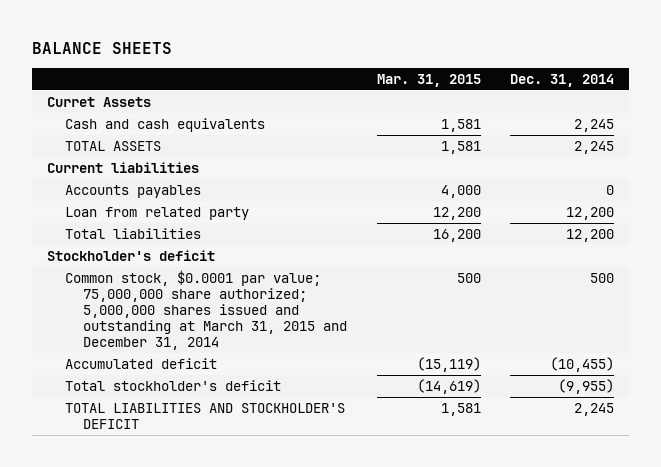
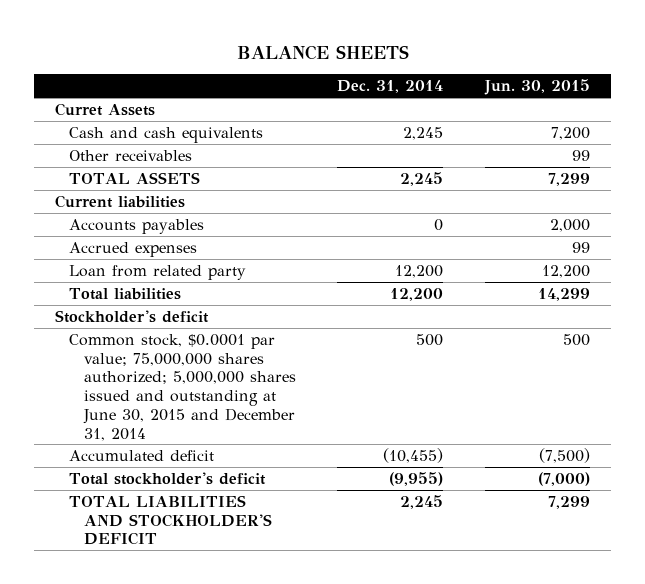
[376,73,481,87] Mar. 31, 2015 -> none
none -> [484,79,591,96] Jun. 30, 2015
none -> [69,149,193,161] Other receivables
none -> [69,241,198,257] Accrued expenses
[65,269,348,351] Common stock, $0.0001 par value; 75,000,000 share authorized; 5,000,000 shares issued and outstanding at March 31, 2015 and December 31, 2014 -> [69,333,296,441] Common stock, $0.0001 par value; 75,000,000 shares authorized; 5,000,000 shares issued and outstanding at June 30, 2015 and December 31, 2014

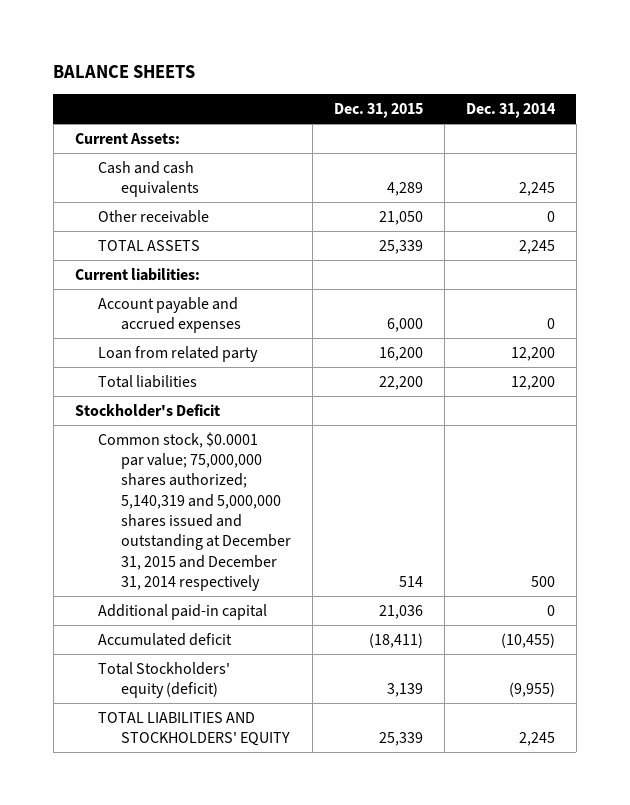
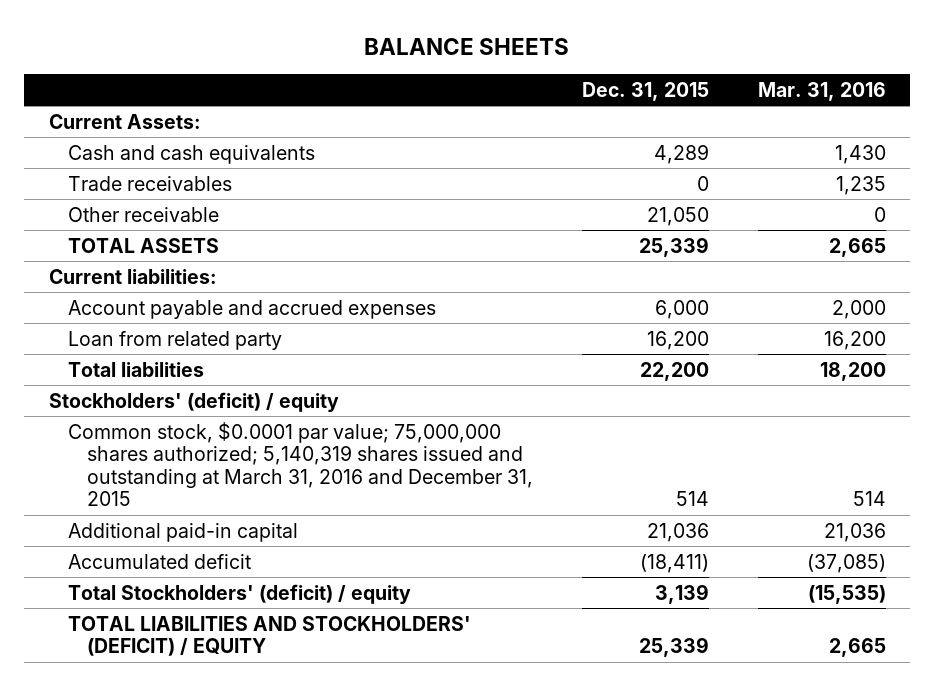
[465,102,556,118] Dec. 31, 2014 -> none
none -> [757,81,886,101] Mar. 31, 2016
none -> [68,175,233,191] Trade receivables
[74,403,220,417] Stockholder's Deficit -> [48,391,339,412] Stockholders' (deficit) / equity
[97,431,291,592] Common stock, $0.0001 par value; 75,000,000 shares authorized; 5,140,319 and 5,000,000 shares issued and outstanding at December 31, 2015 and December 31, 2014 respectively -> [68,421,534,507] Common stock, $0.0001 par value; 75,000,000 shares authorized; 5,140,319 shares issued and outstanding at March 31, 2016 and December 31, 2015
[97,661,230,698] Total Stockholders' equity (deficit) -> [68,583,412,604] Total Stockholders' (deficit) / equity
[97,711,290,746] TOTAL LIABILITIES AND STOCKHOLDERS' EQUITY -> [68,615,472,657] TOTAL LIABILITIES AND STOCKHOLDERS' (DEFICIT) / EQUITY

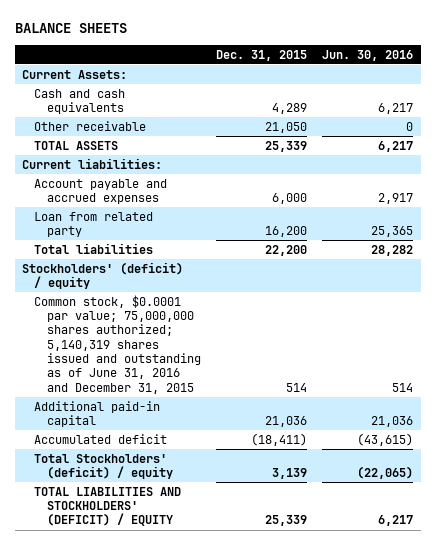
[757,81,886,101] Mar. 31, 2016 -> none
none -> [322,49,414,61] Jun. 30, 2016
[68,175,233,191] Trade receivables -> none
[68,421,534,507] Common stock, $0.0001 par value; 75,000,000 shares authorized; 5,140,319 shares issued and outstanding at March 31, 2016 and December 31, 2015 -> [34,294,201,394] Common stock, $0.0001 par value; 75,000,000 shares authorized; 5,140,319 shares issued and outstanding as of June 31, 2016 and December 31, 2015

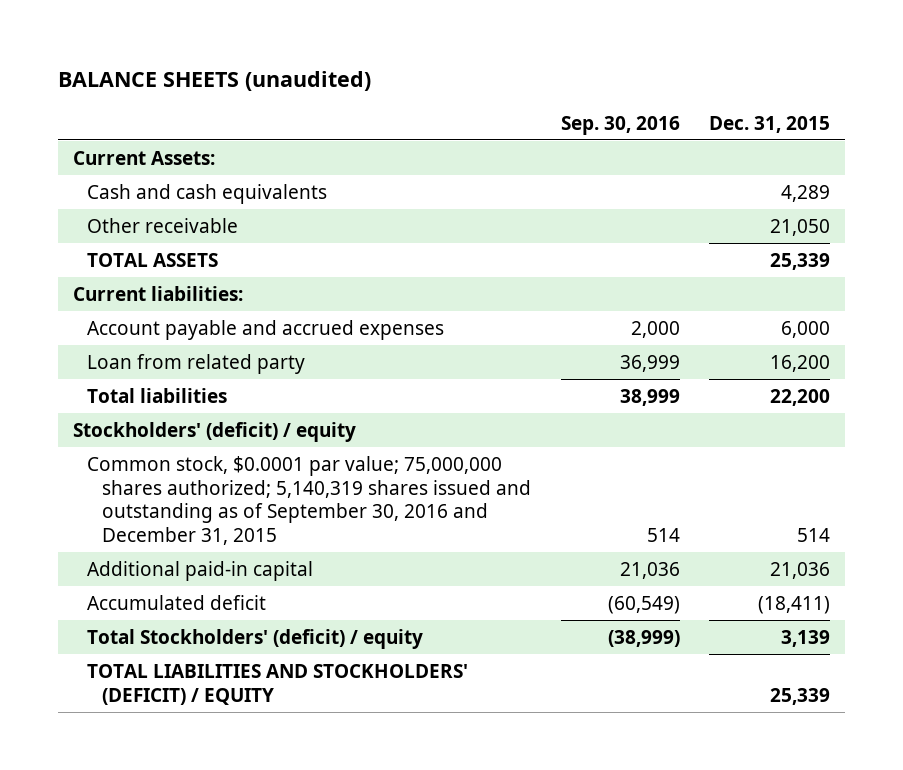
[14,23,127,34] BALANCE SHEETS -> [57,71,371,92] BALANCE SHEETS (unaudited)
[322,49,414,61] Jun. 30, 2016 -> none
none -> [560,115,680,135] Sep. 30, 2016
[34,294,201,394] Common stock, $0.0001 par value; 75,000,000 shares authorized; 5,140,319 shares issued and outstanding as of June 31, 2016 and December 31, 2015 -> [87,455,532,546] Common stock, $0.0001 par value; 75,000,000 shares authorized; 5,140,319 shares issued and outstanding as of September 30, 2016 and December 31, 2015

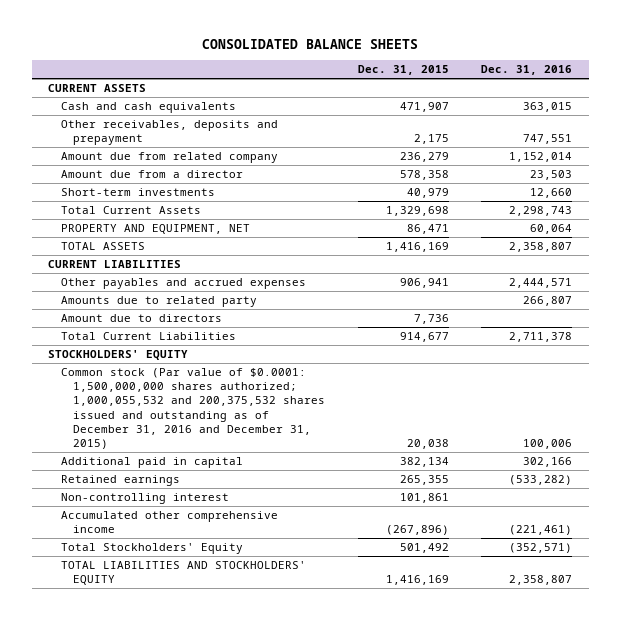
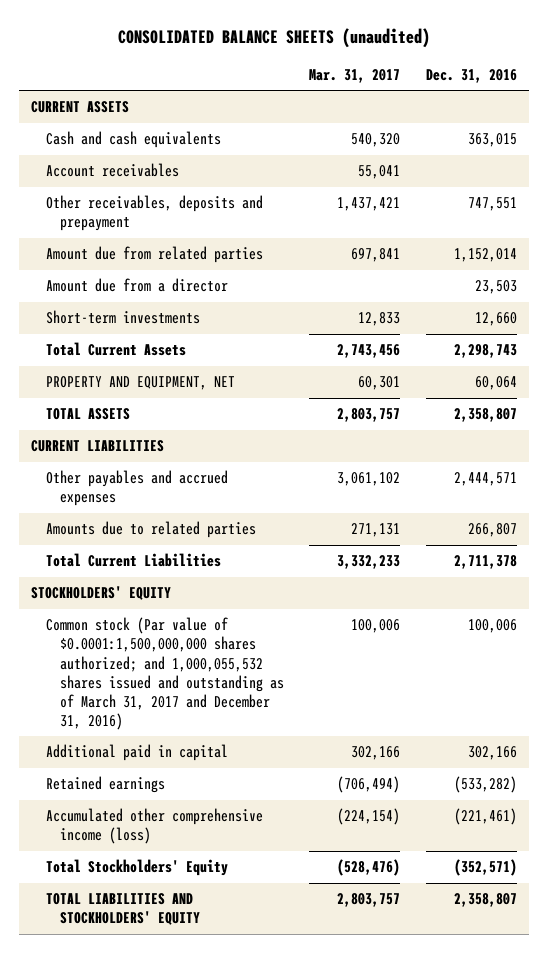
[202,39,419,50] CONSOLIDATED BALANCE SHEETS -> [118,28,431,49] CONSOLIDATED BALANCE SHEETS (unaudited)
[357,65,449,76] Dec. 31, 2015 -> none
none -> [309,68,401,83] Mar. 31, 2017
none -> [45,163,179,178] Account receivables
[60,152,278,164] Amount due from related company -> [45,246,263,264] Amount due from related parties
[60,314,222,323] Amount due to directors -> none
[60,296,257,308] Amounts due to related party -> [45,521,256,539] Amounts due to related parties
[60,368,326,449] Common stock (Par value of $0.0001: 1,500,000,000 shares authorized; 1,000,055,532 and 200,375,532 shares issued and outstanding as of December 31, 2016 and December 31, 2015) -> [45,617,284,730] Common stock (Par value of $0.0001:1,500,000,000 shares authorized; and 1,000,055,532 shares issued and outstanding as of March 31, 2017 and December 31, 2016)
[60,493,229,505] Non-controlling interest -> none
[60,511,278,534] Accumulated other comprehensive income -> [45,808,263,845] Accumulated other comprehensive income (loss)

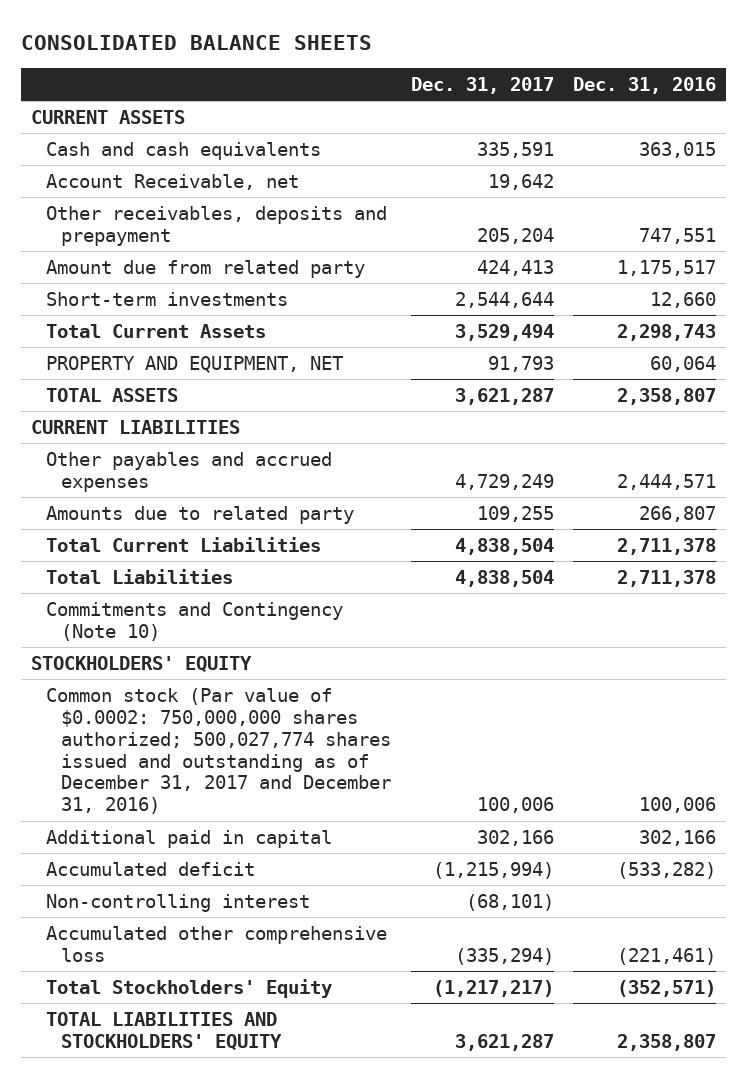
[118,28,431,49] CONSOLIDATED BALANCE SHEETS (unaudited) -> [21,34,373,50] CONSOLIDATED BALANCE SHEETS
[309,68,401,83] Mar. 31, 2017 -> none
none -> [410,76,554,94] Dec. 31, 2017
[45,163,179,178] Account receivables -> [46,173,300,190] Account Receivable, net
[45,278,228,293] Amount due from a director -> none
[45,246,263,264] Amount due from related parties -> [46,259,366,278] Amount due from related party
[453,248,517,263] 1,152,014 -> [617,259,717,276] 1,175,517
[45,521,256,539] Amounts due to related parties -> [46,505,355,524] Amounts due to related party
none -> [46,568,234,584] Total Liabilities
none -> [46,601,344,641] Commitments and Contingency (Note 10)
[45,617,284,730] Common stock (Par value of $0.0001:1,500,000,000 shares authorized; and 1,000,055,532 shares issued and outstanding as of March 31, 2017 and December 31, 2016) -> [46,687,392,815] Common stock (Par value of $0.0002: 750,000,000 shares authorized; 500,027,774 shares issued and outstanding as of December 31, 2017 and December 31, 2016)
[45,776,165,794] Retained earnings -> [46,861,256,876] Accumulated deficit
none -> [46,893,311,912] Non-controlling interest
[45,808,263,845] Accumulated other comprehensive income (loss) -> [46,925,388,962] Accumulated other comprehensive loss

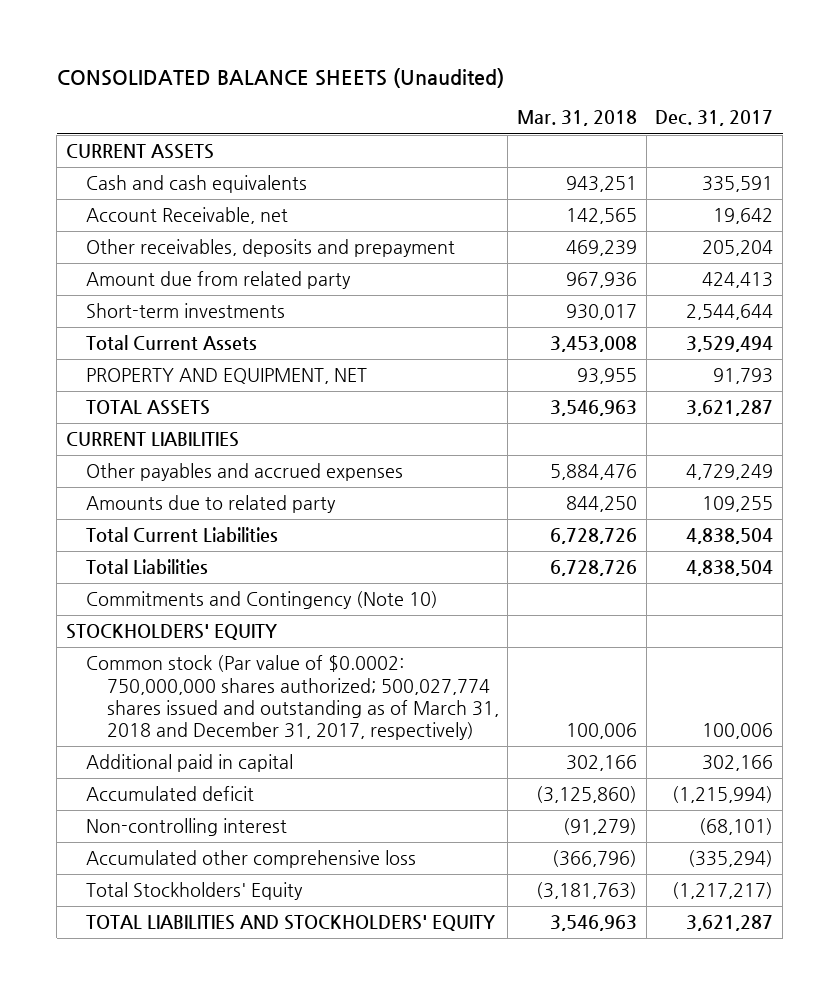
[21,34,373,50] CONSOLIDATED BALANCE SHEETS -> [56,67,504,88] CONSOLIDATED BALANCE SHEETS (Unaudited)
[573,76,717,94] Dec. 31, 2016 -> none
none -> [517,110,638,127] Mar. 31, 2018
[46,687,392,815] Common stock (Par value of $0.0002: 750,000,000 shares authorized; 500,027,774 shares issued and outstanding as of December 31, 2017 and December 31, 2016) -> [86,655,499,741] Common stock (Par value of $0.0002: 750,000,000 shares authorized; 500,027,774 shares issued and outstanding as of March 31, 2018 and December 31, 2017, respectively)

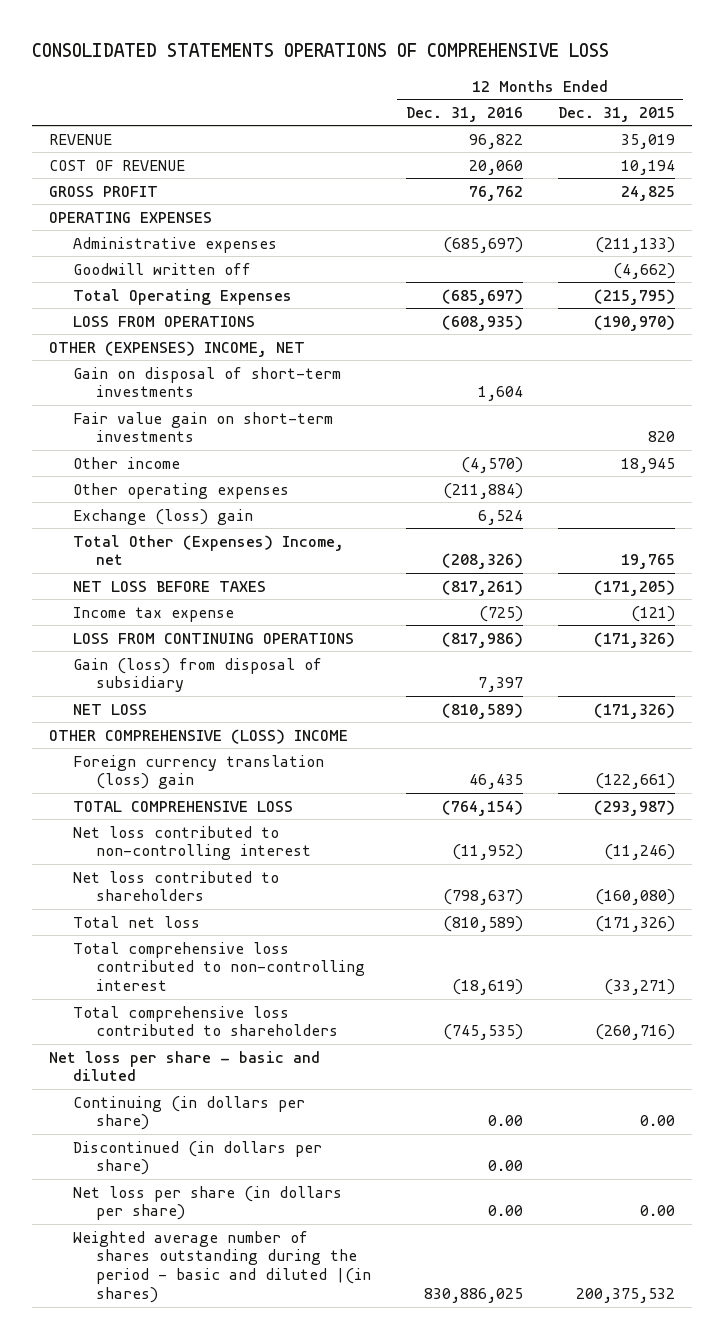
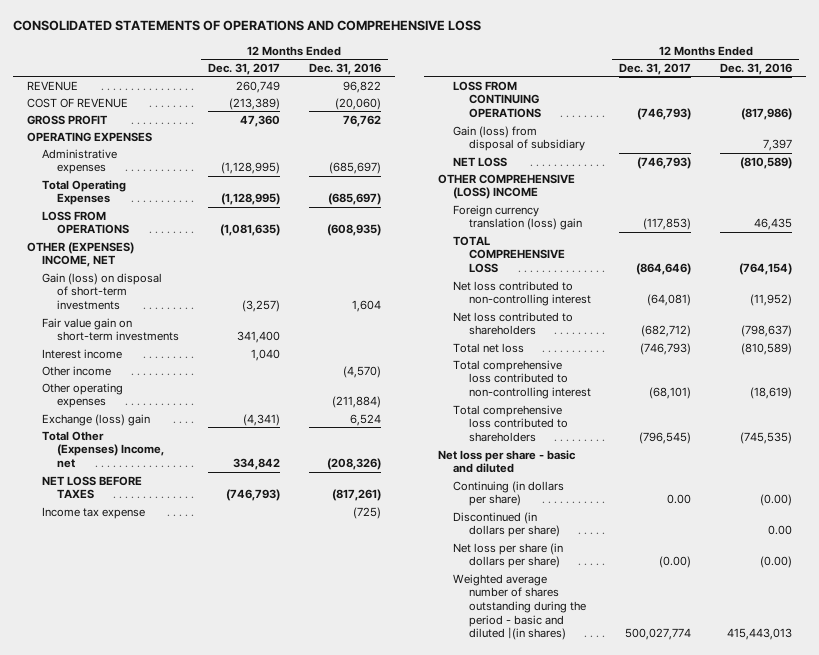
[31,42,609,57] CONSOLIDATED STATEMENTS OPERATIONS OF COMPREHENSIVE LOSS -> [12,20,481,32] CONSOLIDATED STATEMENTS OF OPERATIONS AND COMPREHENSIVE LOSS
[557,106,675,122] Dec. 31, 2015 -> none
none -> [208,62,281,75] Dec. 31, 2017
[468,159,523,175] 20,060 -> [334,97,381,110] (20,060)
[72,262,251,275] Goodwill written off -> none
[72,366,341,398] Gain on disposal of short-term investments -> [42,272,163,311] Gain (loss) on disposal of short-term investments
none -> [42,348,123,359] Interest income
[487,1115,523,1127] 0.00 -> [760,494,793,507] (0.00)
[487,1205,523,1217] 0.00 -> [760,556,793,569] (0.00)
[423,1288,523,1304] 830,886,025 -> [727,628,793,641] 415,443,013

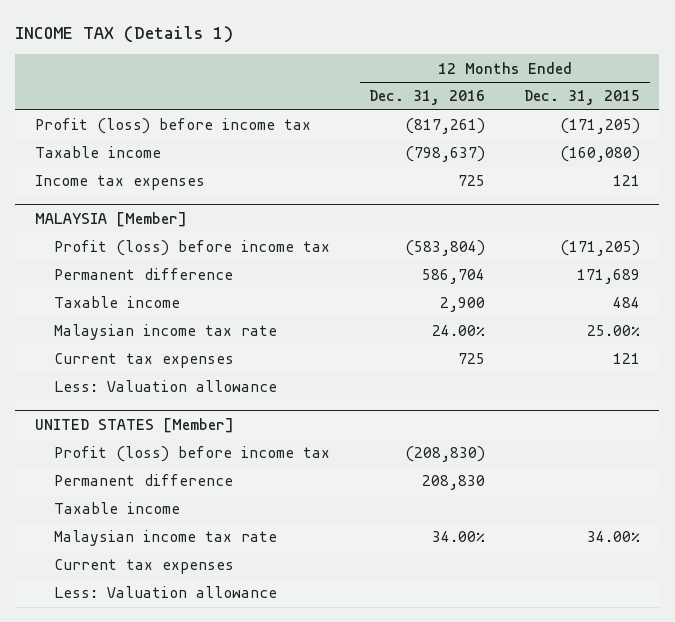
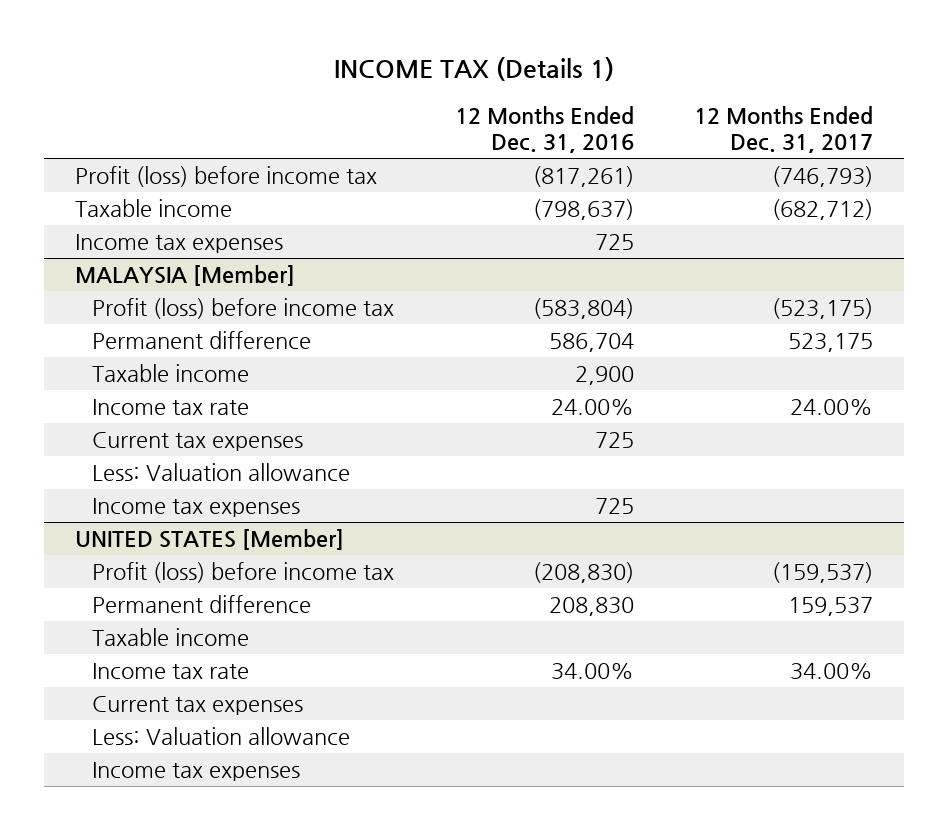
[524,90,641,106] Dec. 31, 2015 -> none
none -> [694,105,874,154] 12 Months Ended Dec. 31, 2017
[54,324,278,341] Malaysian income tax rate -> [92,398,250,415] Income tax rate
none -> [92,497,301,517] Income tax expenses
[54,530,278,547] Malaysian income tax rate -> [92,662,250,679] Income tax rate
none -> [92,761,301,781] Income tax expenses

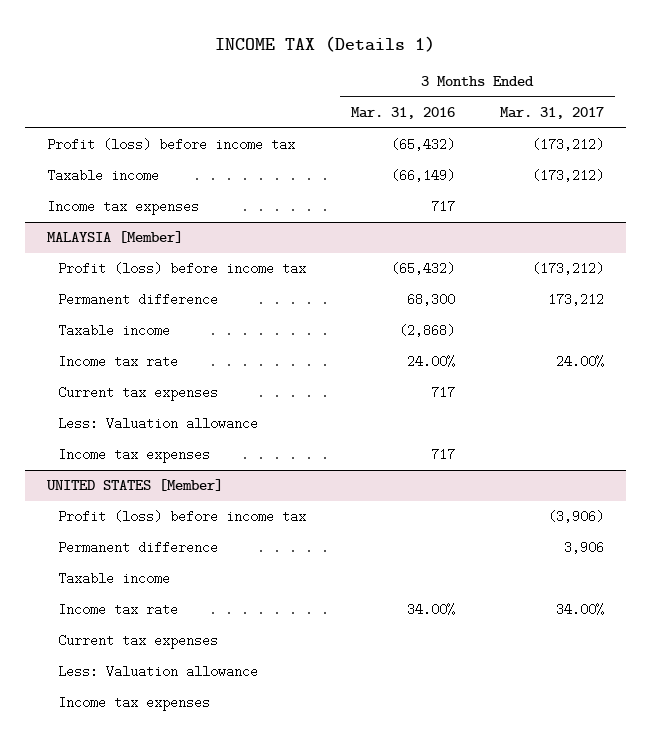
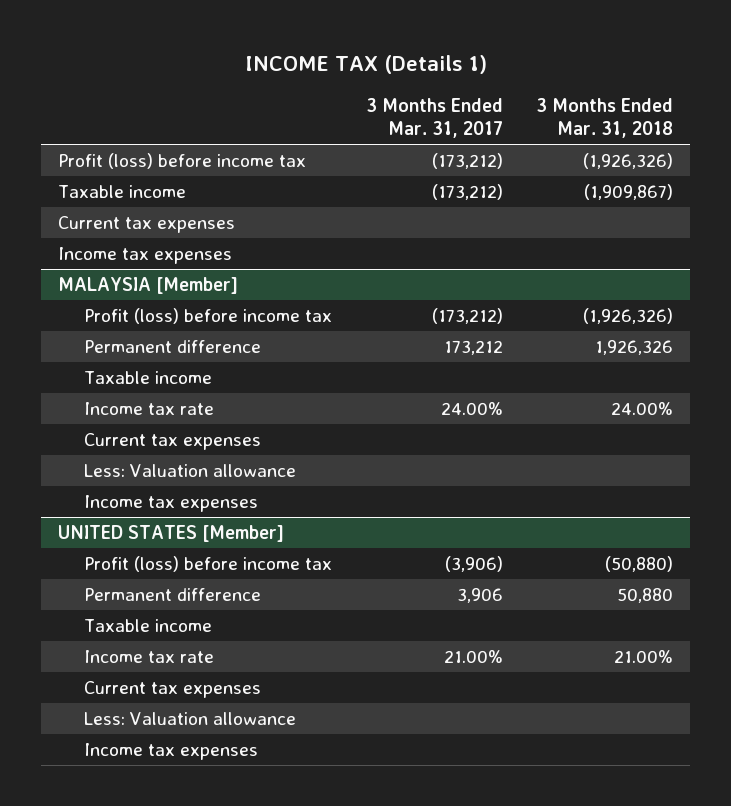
[351,107,456,120] Mar. 31, 2016 -> none
none -> [535,98,673,139] 3 Months Ended Mar. 31, 2018
none -> [58,216,236,234] Current tax expenses
[555,603,604,617] 34.00% -> [443,650,503,664] 21.00%

